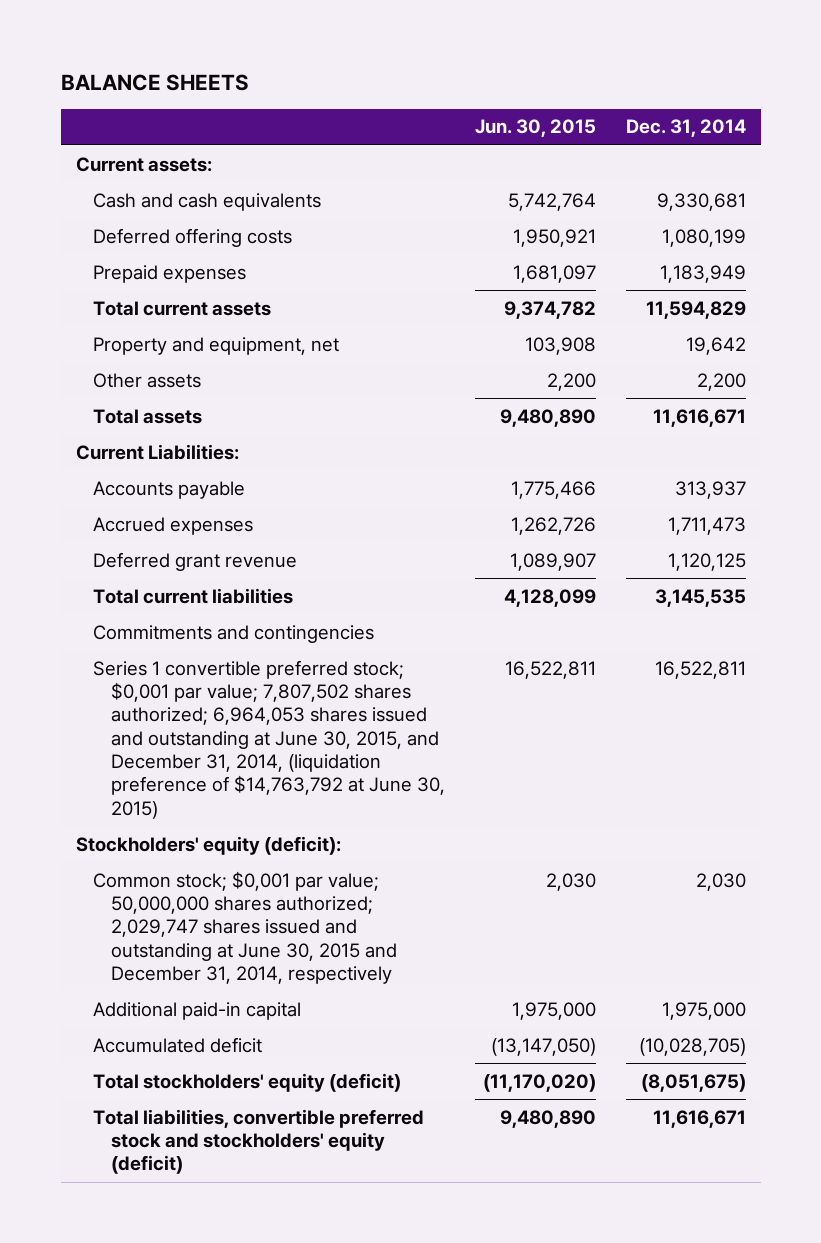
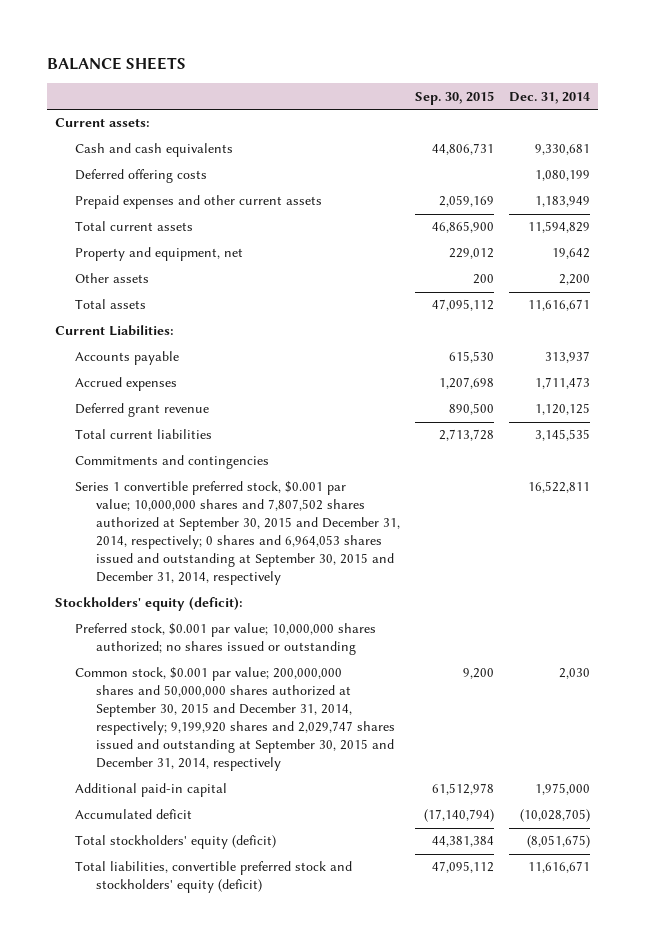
[474,119,596,138] Jun. 30, 2015 -> none
none -> [415,90,495,105] Sep. 30, 2015
[93,264,247,283] Prepaid expenses -> [75,195,323,210] Prepaid expenses and other current assets
[93,659,445,819] Series 1 convertible preferred stock; $0,001 par value; 7,807,502 shares authorized; 6,964,053 shares issued and outstanding at June 30, 2015, and December 31, 2014, (liquidation preference of $14,763,792 at June 30, 2015) -> [75,481,400,586] Series 1 convertible preferred stock, $0.001 par value; 10,000,000 shares and 7,807,502 shares authorized at September 30, 2015 and December 31, 2014, respectively; 0 shares and 6,964,053 shares issued and outstanding at September 30, 2015 and December 31, 2014, respectively
none -> [75,623,377,656] Preferred stock, $0.001 par value; 10,000,000 shares authorized; no shares issued or outstanding
[93,870,397,985] Common stock; $0,001 par value; 50,000,000 shares authorized; 2,029,747 shares issued and outstanding at June 30, 2015 and December 31, 2014, respectively -> [75,667,395,772] Common stock, $0.001 par value; 200,000,000 shares and 50,000,000 shares authorized at September 30, 2015 and December 31, 2014, respectively; 9,199,920 shares and 2,029,747 shares issued and outstanding at September 30, 2015 and December 31, 2014, respectively

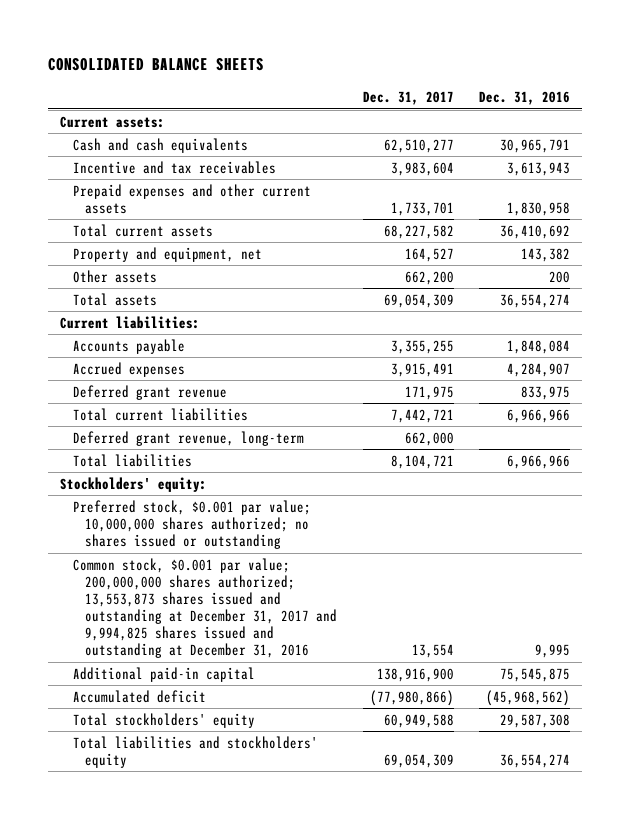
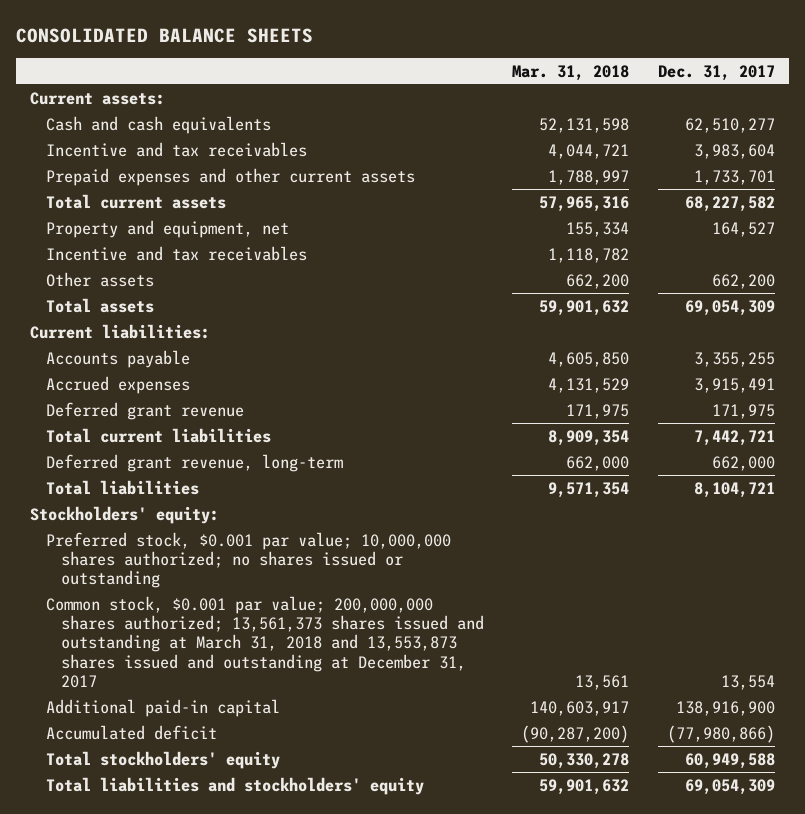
[478,90,570,105] Dec. 31, 2016 -> none
none -> [512,64,630,81] Mar. 31, 2018
none -> [45,245,307,261] Incentive and tax receivables
[72,557,338,659] Common stock, $0.001 par value; 200,000,000 shares authorized; 13,553,873 shares issued and outstanding at December 31, 2017 and 9,994,825 shares issued and outstanding at December 31, 2016 -> [45,595,484,688] Common stock, $0.001 par value; 200,000,000 shares authorized; 13,561,373 shares issued and outstanding at March 31, 2018 and 13,553,873 shares issued and outstanding at December 31, 2017

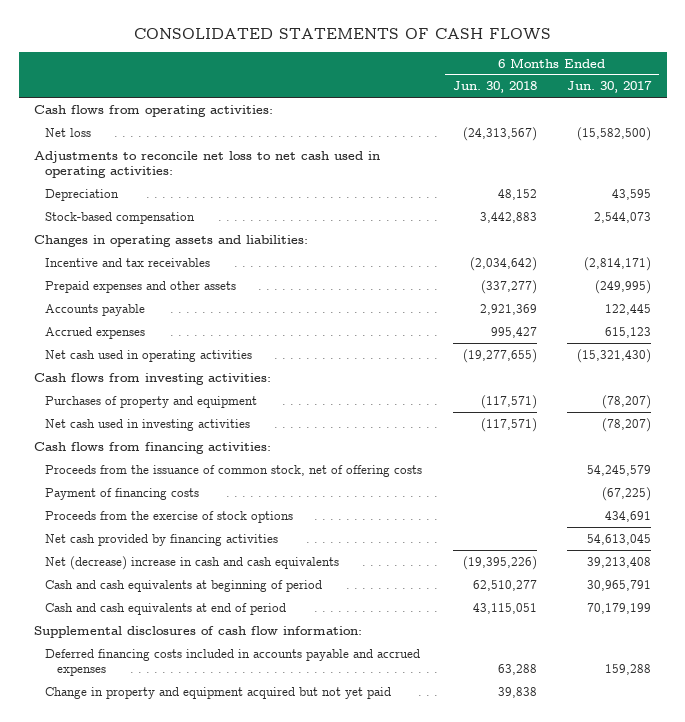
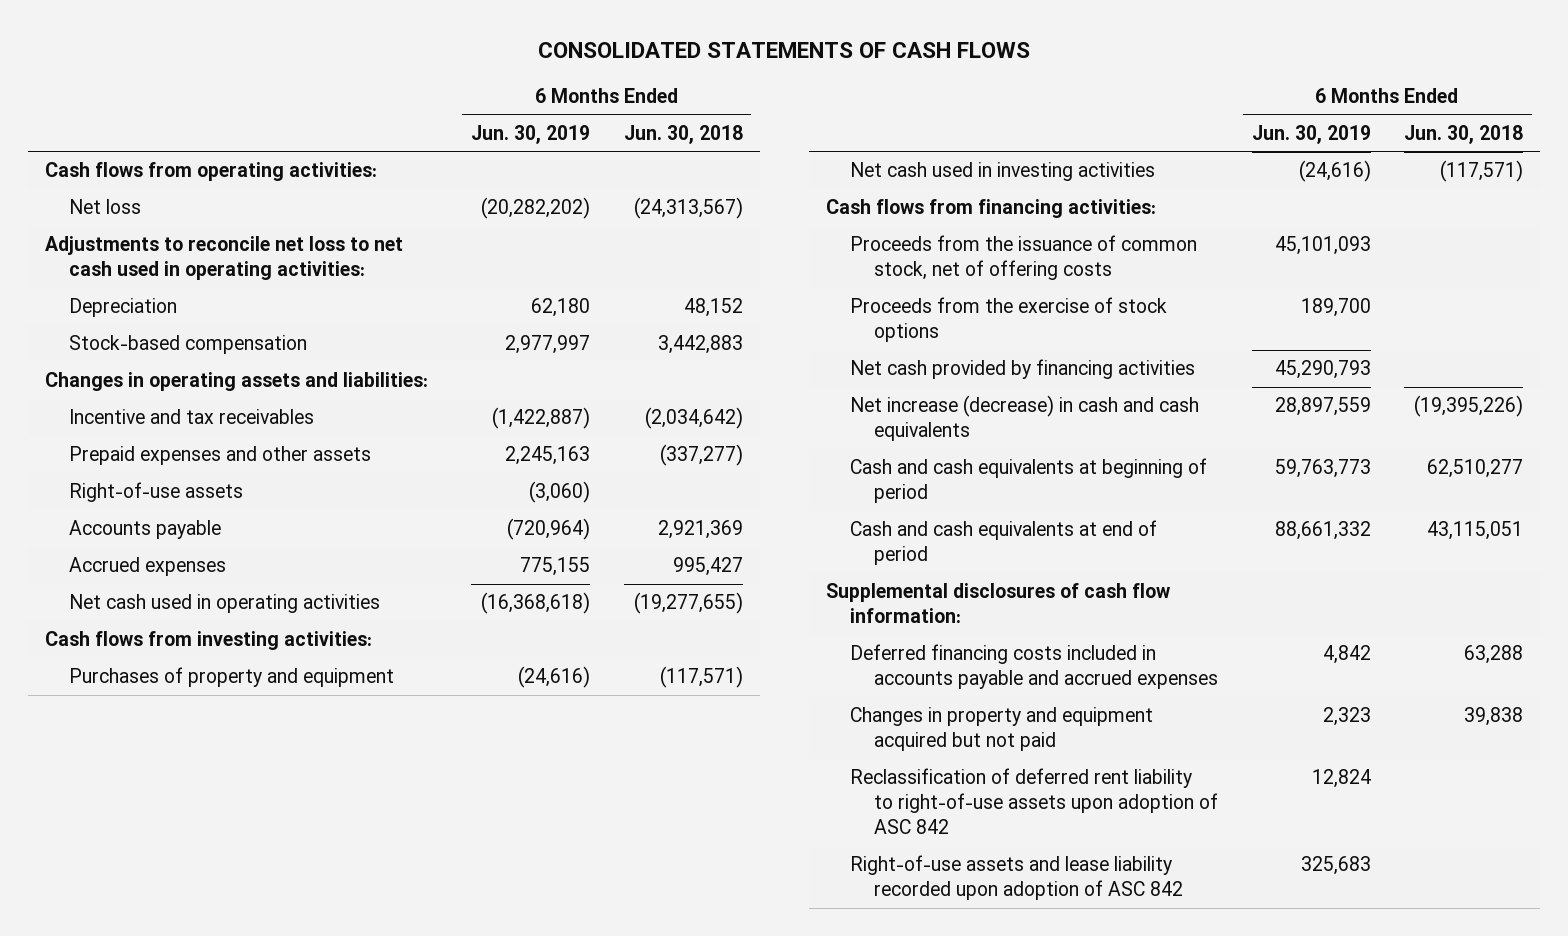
[567,81,653,94] Jun. 30, 2017 -> none
none -> [470,124,590,144] Jun. 30, 2019
none -> [68,482,243,503] Right-of-use assets
[45,487,200,500] Payment of financing costs -> none
[45,555,340,570] Net (decrease) increase in cash and cash equivalents -> [849,395,1199,442] Net increase (decrease) in cash and cash equivalents
[45,686,392,699] Change in property and equipment acquired but not yet paid -> [849,707,1153,752] Changes in property and equipment acquired but not paid
none -> [849,768,1218,835] Reclassification of deferred rent liability to right-of-use assets upon adoption of ASC 842
none -> [849,855,1183,901] Right-of-use assets and lease liability recorded upon adoption of ASC 842

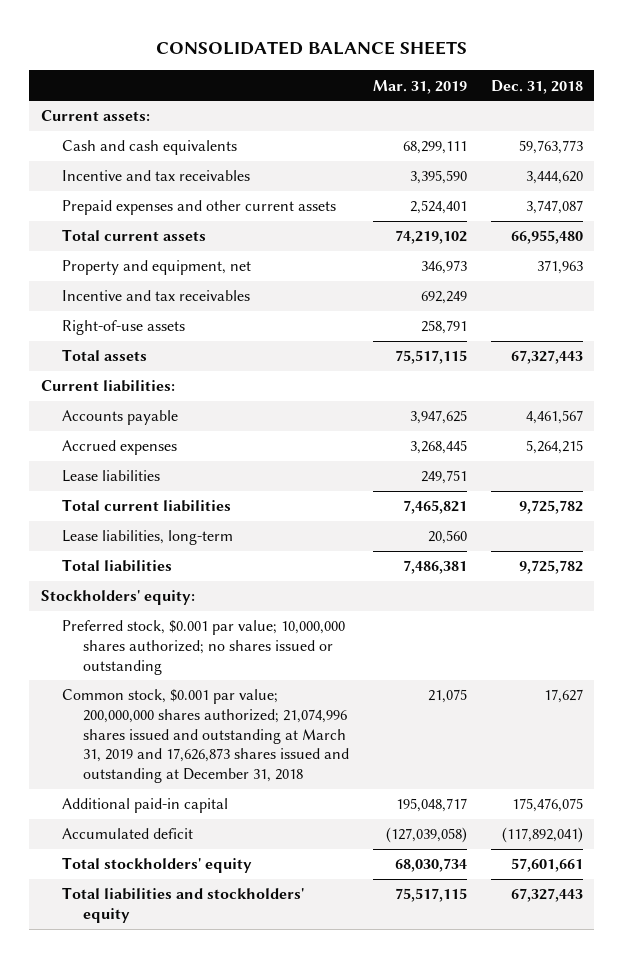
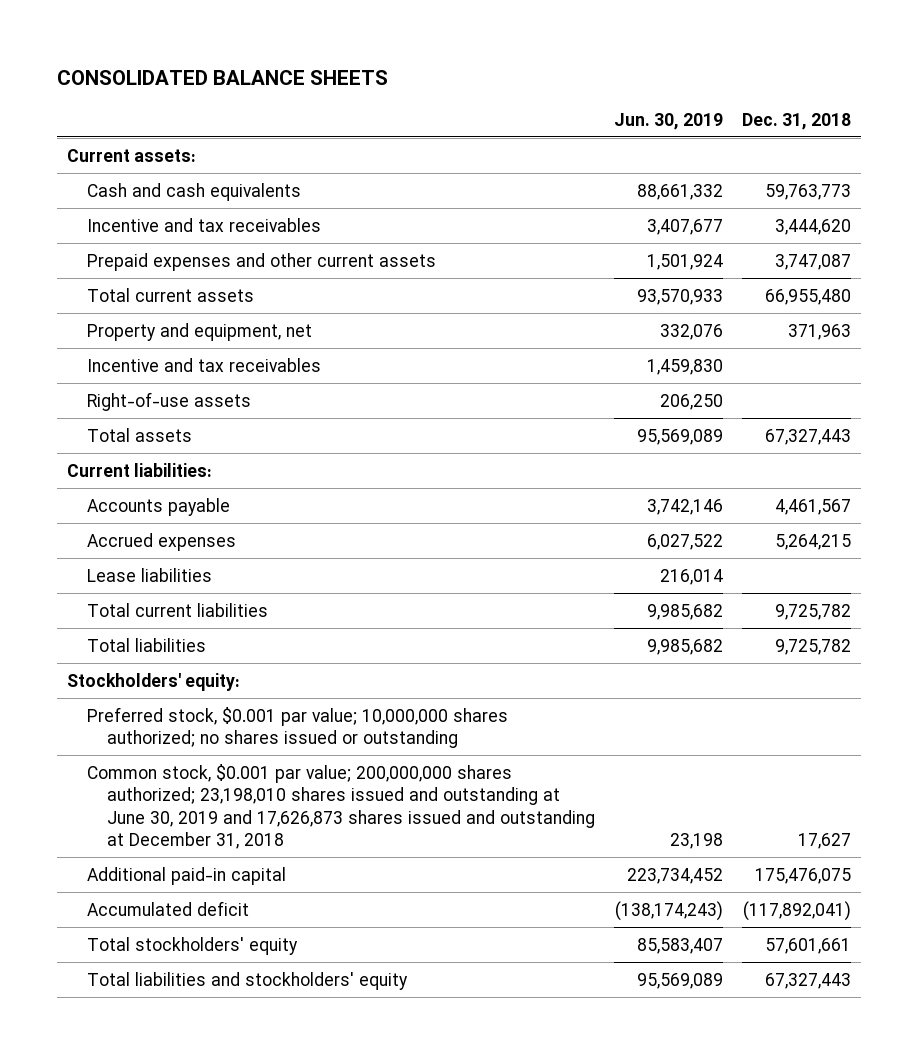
[372,79,467,94] Mar. 31, 2019 -> none
none -> [614,112,724,130] Jun. 30, 2019
[62,530,234,546] Lease liabilities, long-term -> none
[62,689,350,783] Common stock, $0.001 par value; 200,000,000 shares authorized; 21,074,996 shares issued and outstanding at March 31, 2019 and 17,626,873 shares issued and outstanding at December 31, 2018 -> [86,763,596,850] Common stock, $0.001 par value; 200,000,000 shares authorized; 23,198,010 shares issued and outstanding at June 30, 2019 and 17,626,873 shares issued and outstanding at December 31, 2018

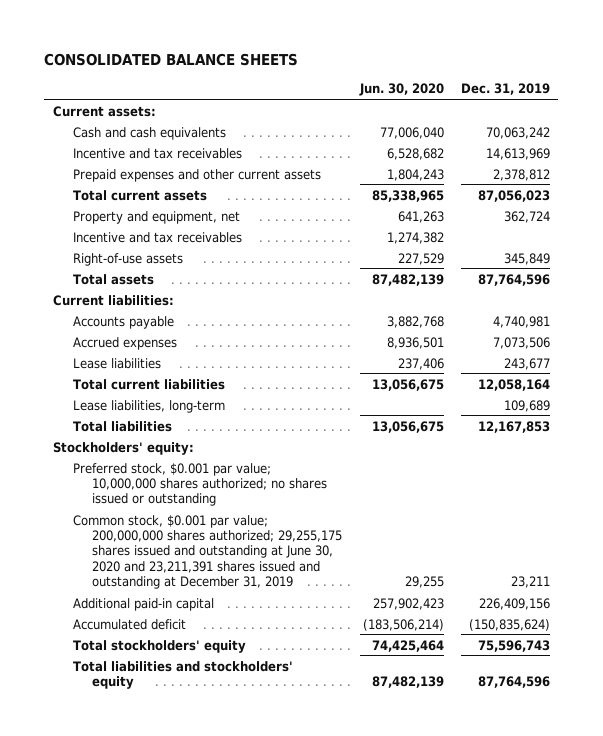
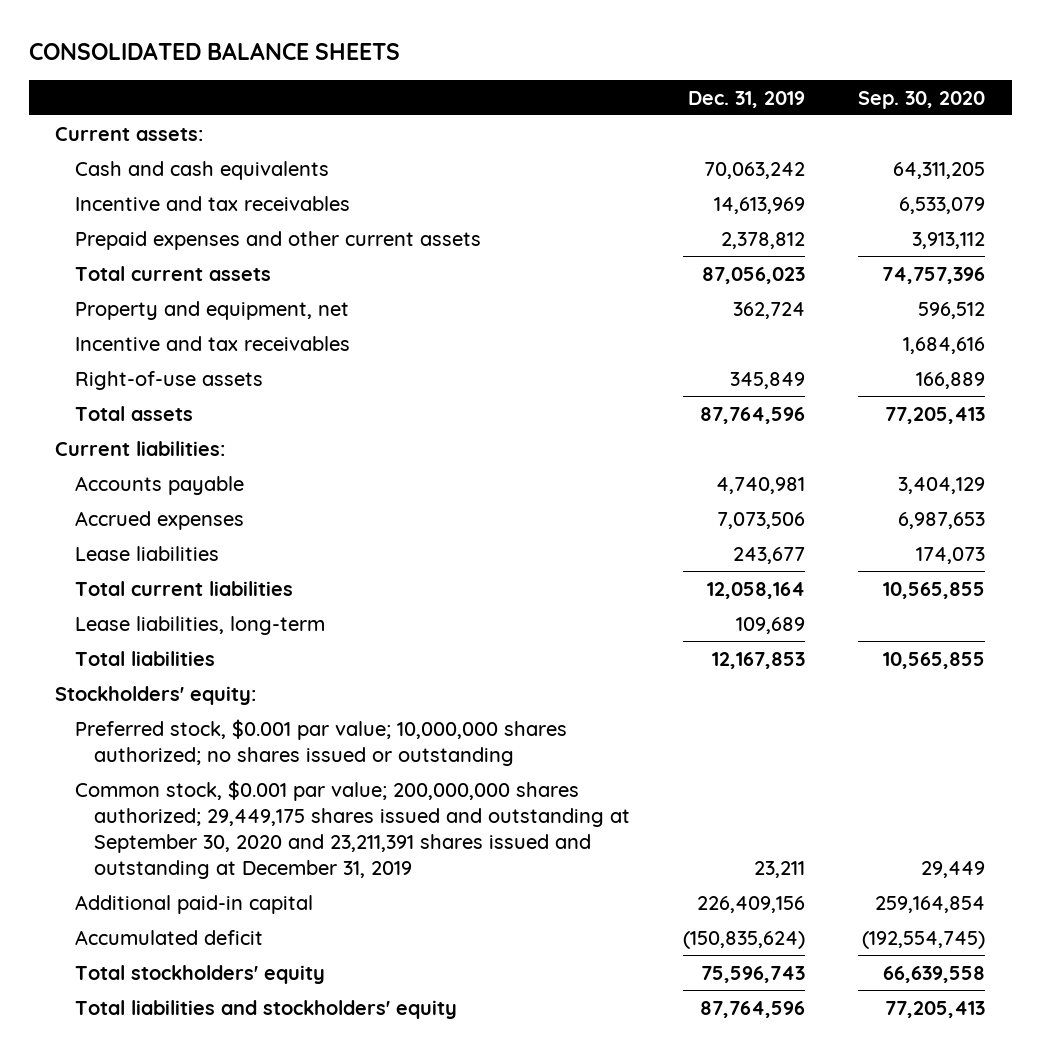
[358,83,444,97] Jun. 30, 2020 -> none
none -> [858,90,986,109] Sep. 30, 2020
[72,514,343,590] Common stock, $0.001 par value; 200,000,000 shares authorized; 29,255,175 shares issued and outstanding at June 30, 2020 and 23,211,391 shares issued and outstanding at December 31, 2019 -> [74,779,631,879] Common stock, $0.001 par value; 200,000,000 shares authorized; 29,449,175 shares issued and outstanding at September 30, 2020 and 23,211,391 shares issued and outstanding at December 31, 2019

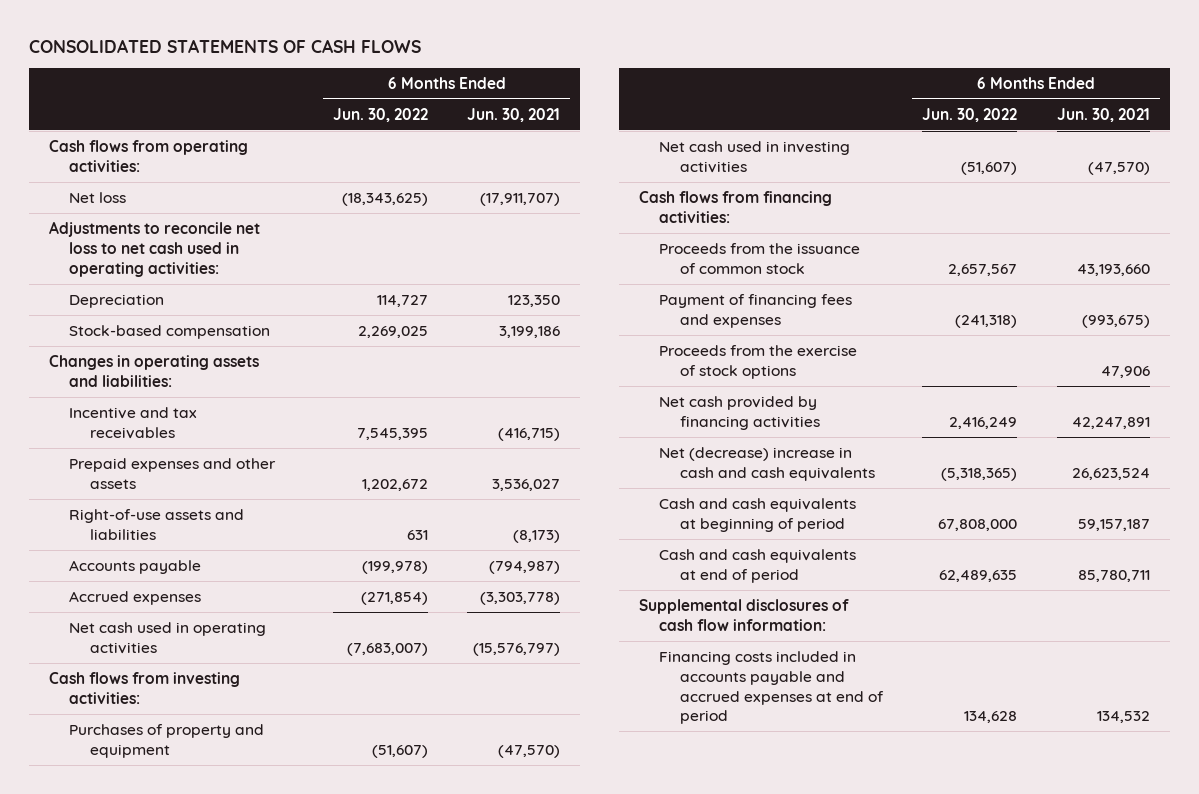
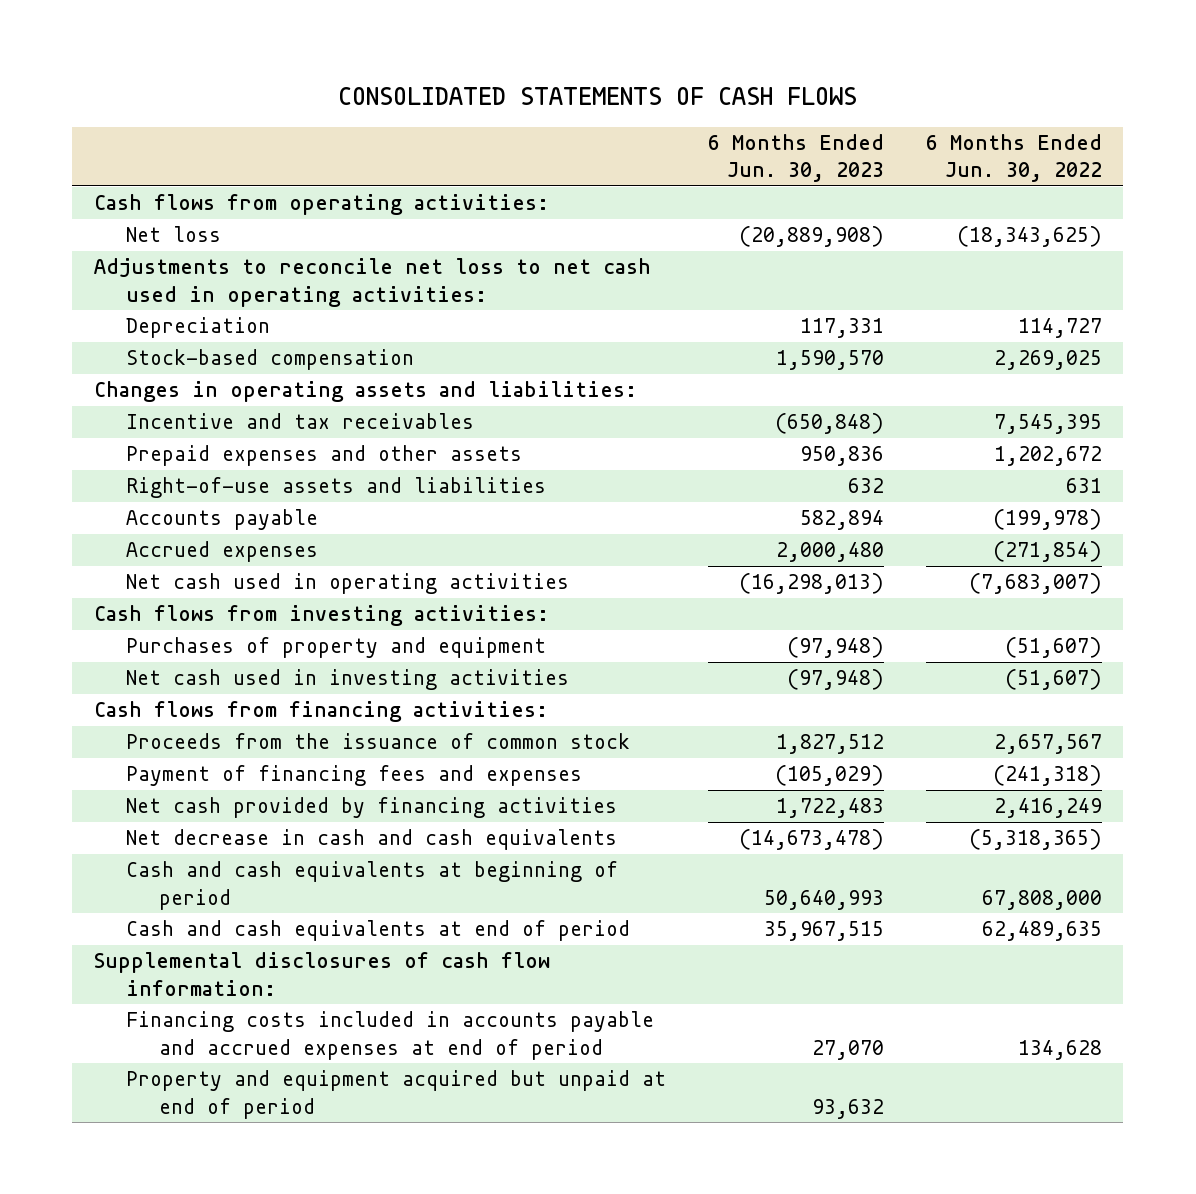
[467,107,561,122] Jun. 30, 2021 -> none
none -> [708,133,885,183] 6 Months Ended Jun. 30, 2023
[659,344,858,379] Proceeds from the exercise of stock options -> none
[659,446,875,481] Net (decrease) increase in cash and cash equivalents -> [126,829,618,851] Net decrease in cash and cash equivalents
none -> [126,1070,667,1119] Property and equipment acquired but unpaid at end of period

